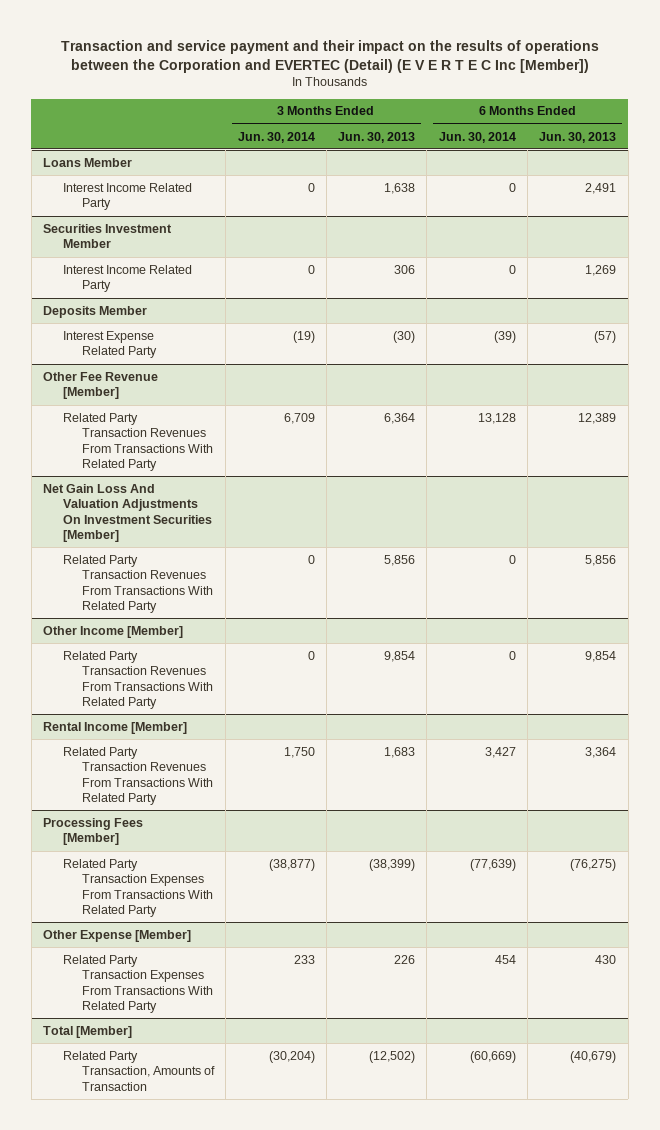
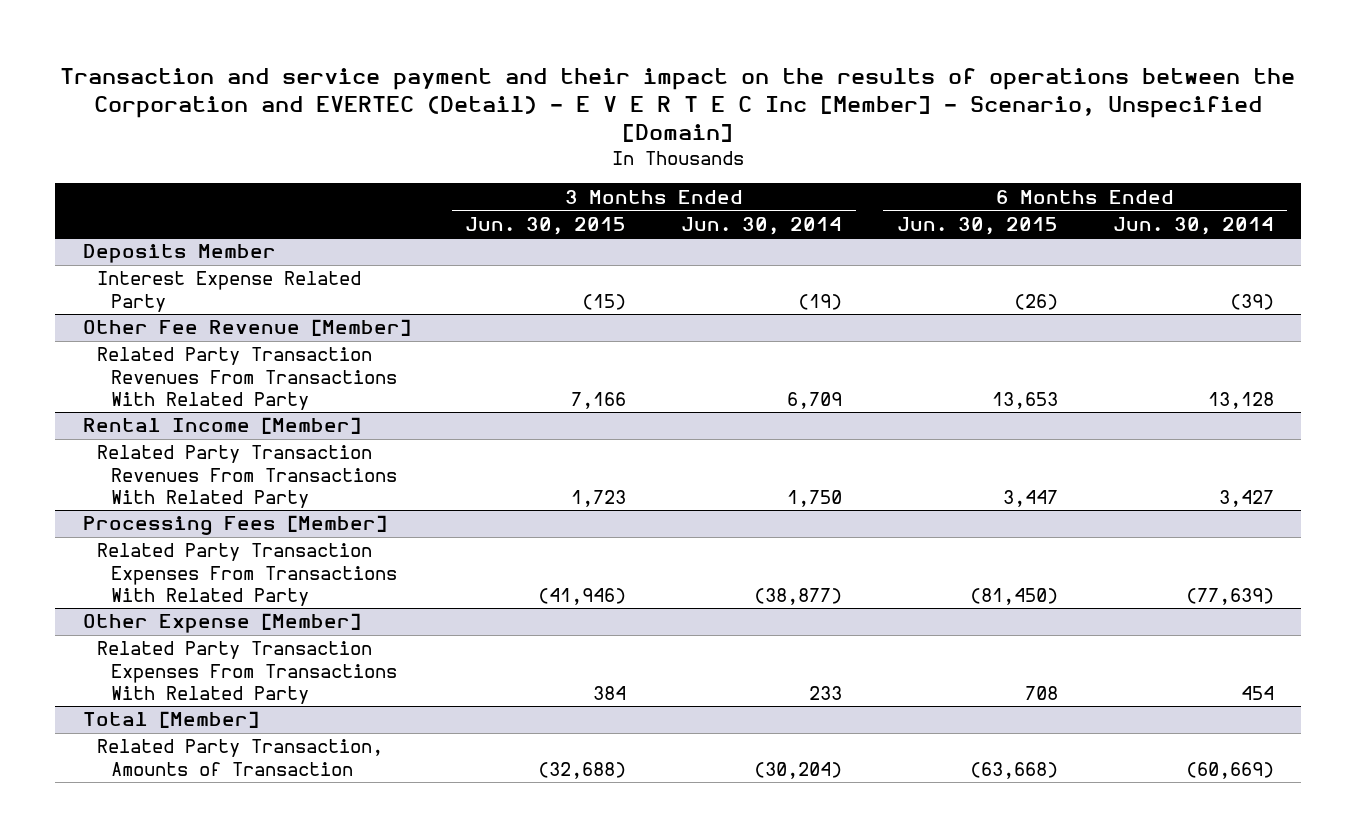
[60,39,599,73] Transaction and service payment and their impact on the results of operations between the Corporation and EVERTEC (Detail) (E V E R T E C Inc [Member]) -> [60,67,1296,143] Transaction and service payment and their impact on the results of operations between the Corporation and EVERTEC (Detail) - E V E R T E C Inc [Member] - Scenario, Unspecified [Domain]
[338,131,416,143] Jun. 30, 2013 -> none
[539,131,617,143] Jun. 30, 2013 -> none
none -> [465,216,627,235] Jun. 30, 2015
none -> [896,216,1058,235] Jun. 30, 2015
[43,157,133,167] Loans Member -> none
[62,182,192,211] Interest Income Related Party -> none
[43,223,173,249] Securities Investment Member -> none
[62,264,192,293] Interest Income Related Party -> none
[43,483,212,542] Net Gain Loss And Valuation Adjustments On Investment Securities [Member] -> none
[62,554,213,613] Related Party Transaction Revenues From Transactions With Related Party -> none
[43,625,184,638] Other Income [Member] -> none
[62,650,213,709] Related Party Transaction Revenues From Transactions With Related Party -> none

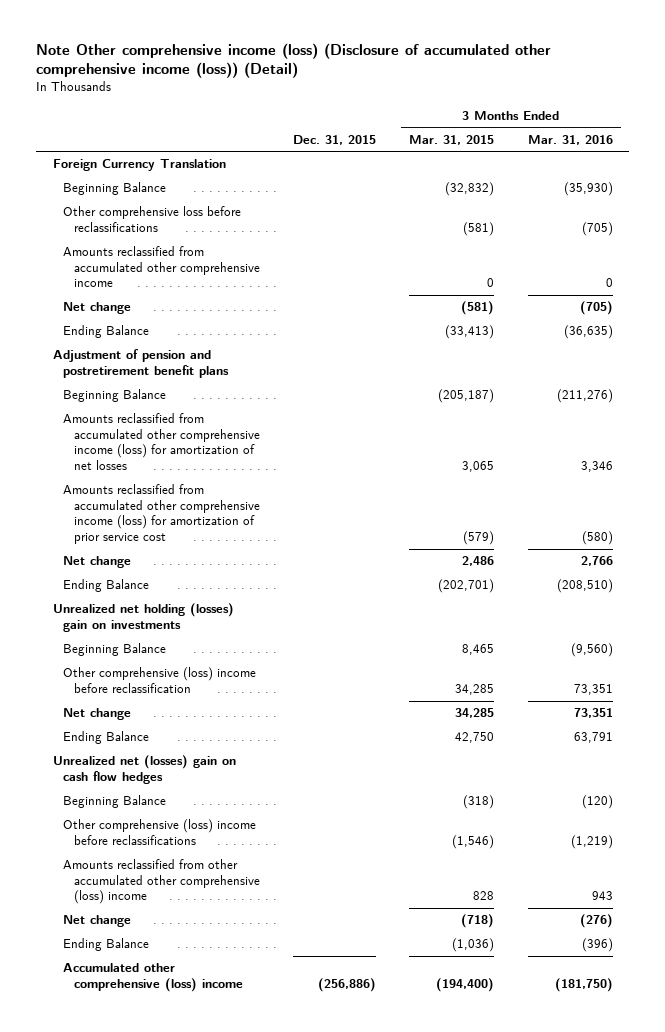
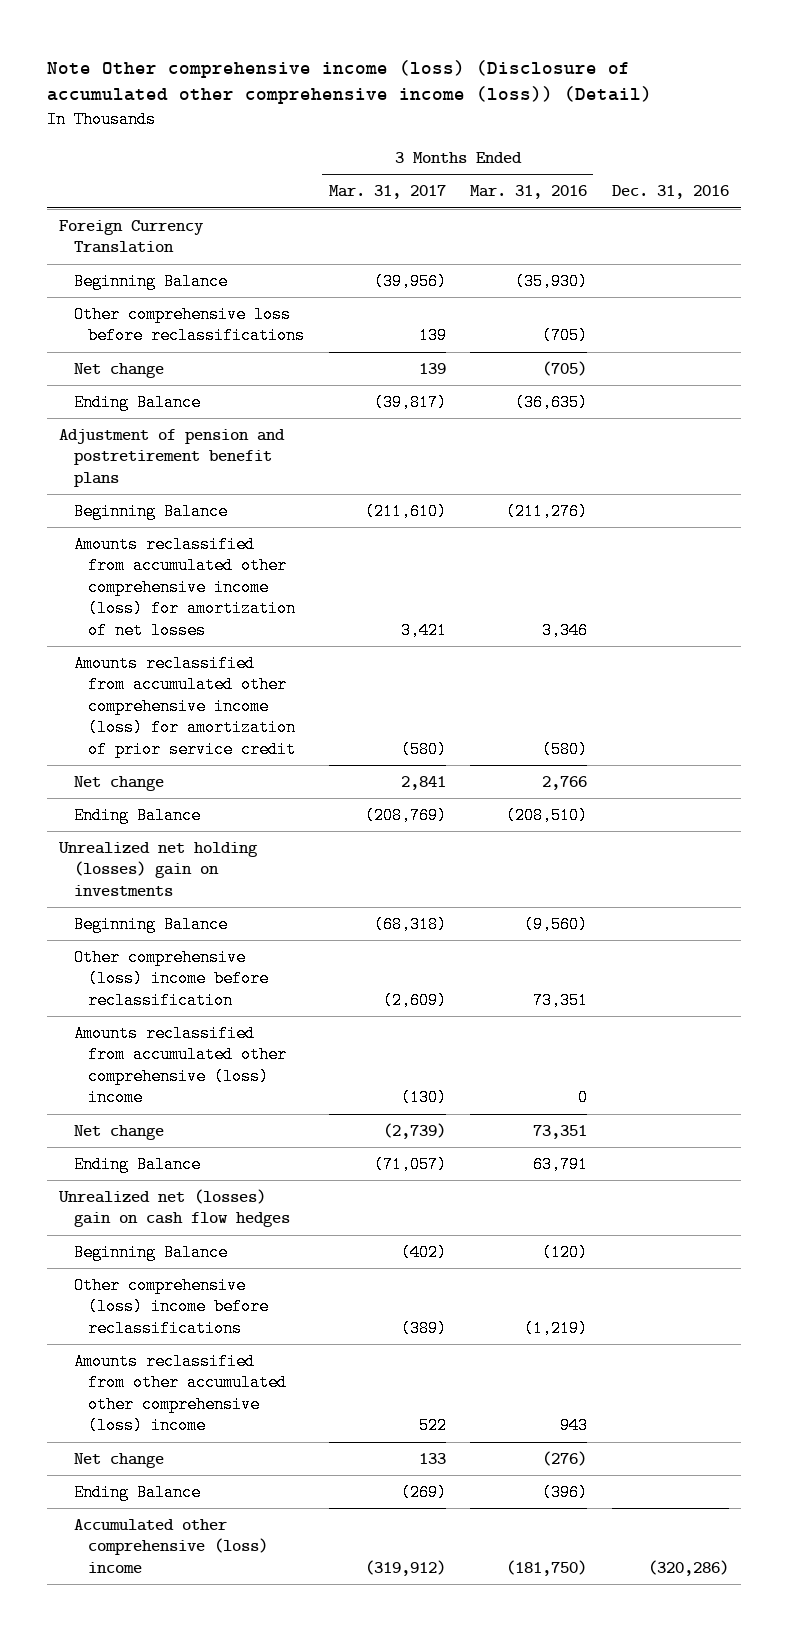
[293,134,377,145] Dec. 31, 2015 -> none
[409,134,495,145] Mar. 31, 2015 -> none
none -> [328,185,446,200] Mar. 31, 2017
none -> [611,185,729,200] Dec. 31, 2016
[63,246,260,288] Amounts reclassified from accumulated other comprehensive income -> none
[63,484,260,545] Amounts reclassified from accumulated other comprehensive income (loss) for amortization of prior service cost -> [73,654,297,758] Amounts reclassified from accumulated other comprehensive income (loss) for amortization of prior service credit
none -> [73,1024,288,1107] Amounts reclassified from accumulated other comprehensive (loss) income

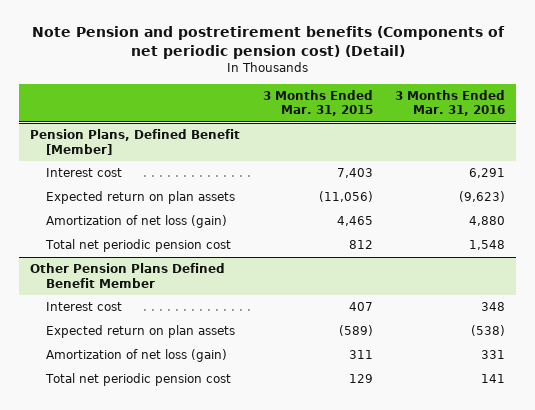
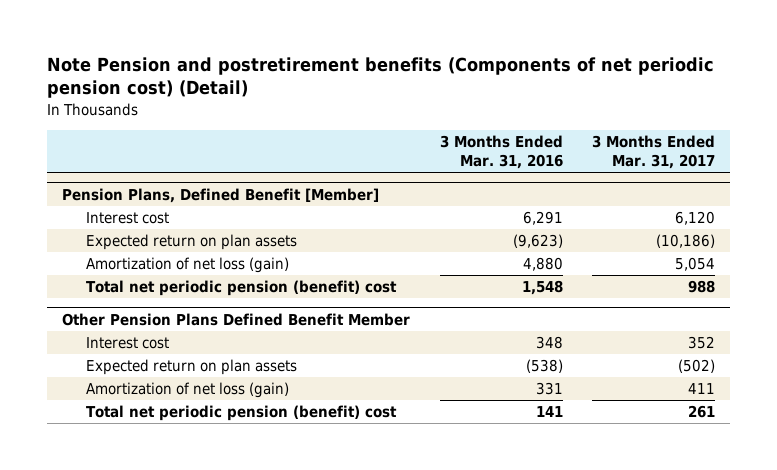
[262,89,373,117] 3 Months Ended Mar. 31, 2015 -> none
none -> [592,134,716,170] 3 Months Ended Mar. 31, 2017
[45,239,232,253] Total net periodic pension cost -> [85,280,397,297] Total net periodic pension (benefit) cost
[45,373,232,387] Total net periodic pension cost -> [85,405,397,422] Total net periodic pension (benefit) cost

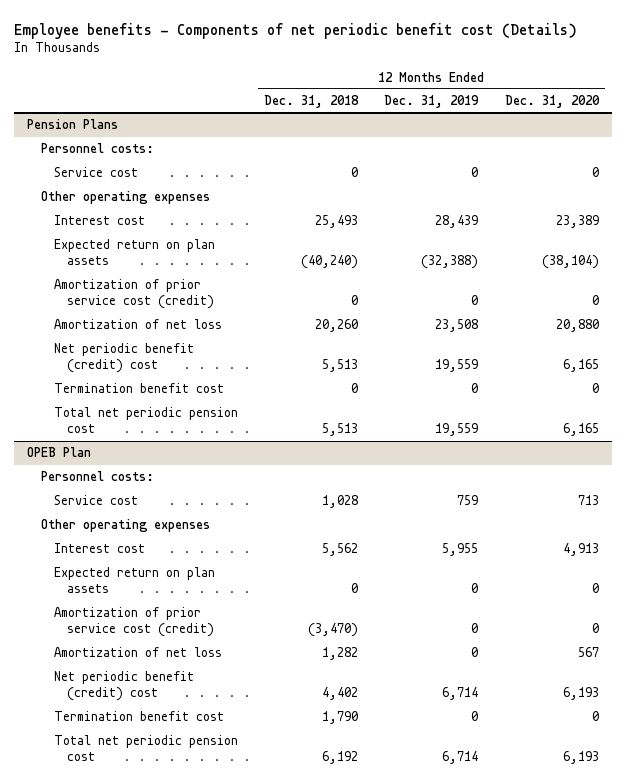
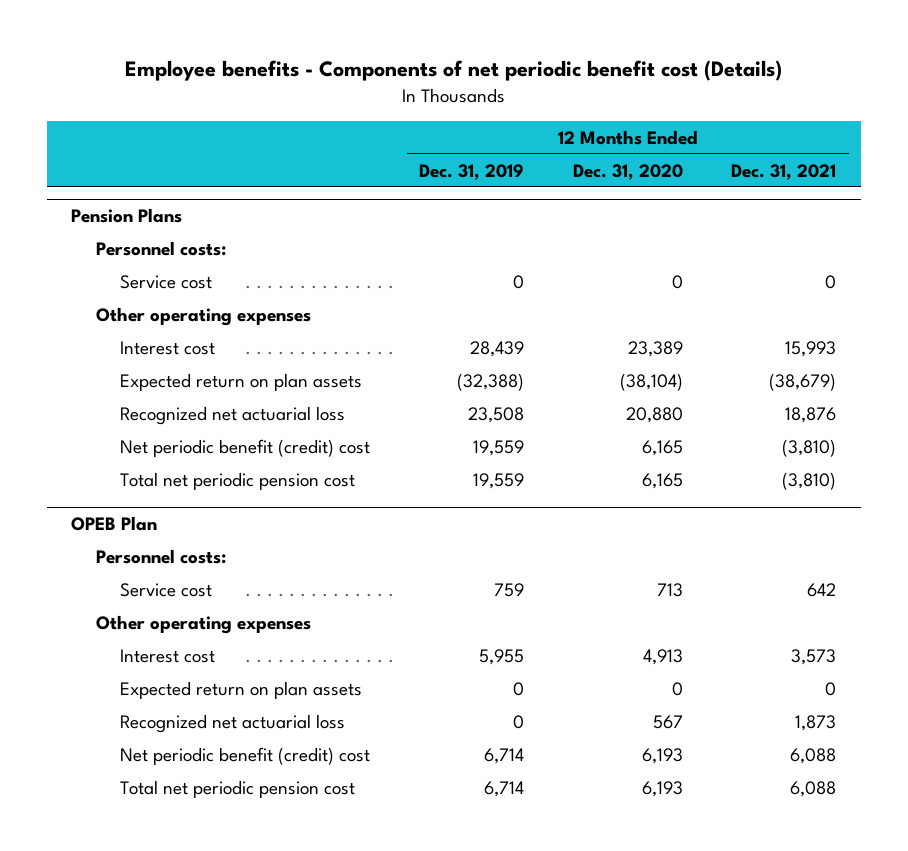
[264,95,360,109] Dec. 31, 2018 -> none
none -> [731,163,837,180] Dec. 31, 2021
[54,279,215,310] Amortization of prior service cost (credit) -> none
[54,319,223,330] Amortization of net loss -> [120,405,346,425] Recognized net actuarial loss
[54,383,225,394] Termination benefit cost -> none
[54,607,215,638] Amortization of prior service cost (credit) -> none
[54,647,223,658] Amortization of net loss -> [120,713,346,733] Recognized net actuarial loss
[54,711,225,722] Termination benefit cost -> none

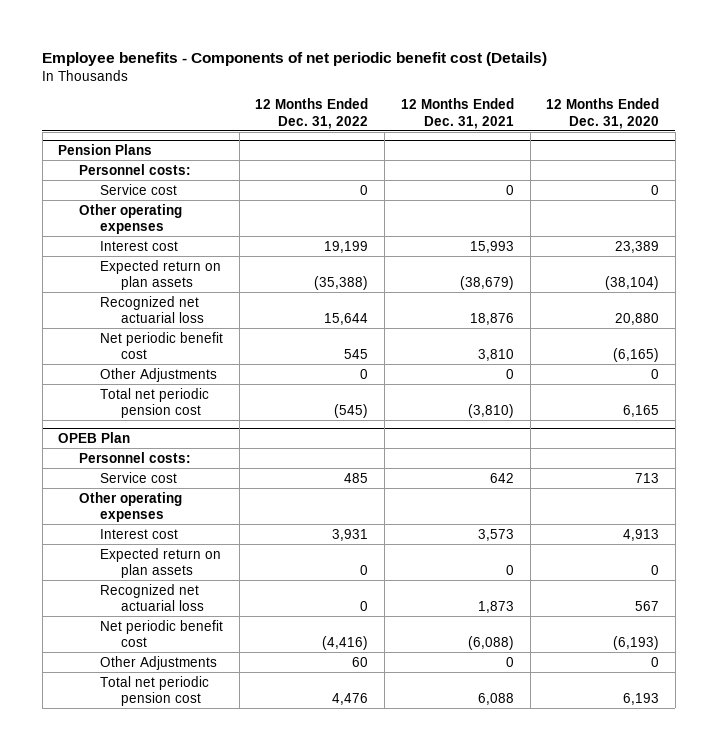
[418,163,524,180] Dec. 31, 2019 -> none
none -> [255,98,369,129] 12 Months Ended Dec. 31, 2022
[120,438,371,457] Net periodic benefit (credit) cost -> [99,331,223,359] Net periodic benefit cost
[641,439,683,456] 6,165 -> [613,347,660,362] (6,165)
[782,438,837,457] (3,810) -> [477,348,514,361] 3,810
none -> [99,367,217,382] Other Adjustments
[120,746,371,765] Net periodic benefit (credit) cost -> [99,619,223,647] Net periodic benefit cost
[641,747,683,764] 6,193 -> [613,635,660,650] (6,193)
[790,747,837,764] 6,088 -> [467,635,514,650] (6,088)
none -> [99,655,217,670] Other Adjustments

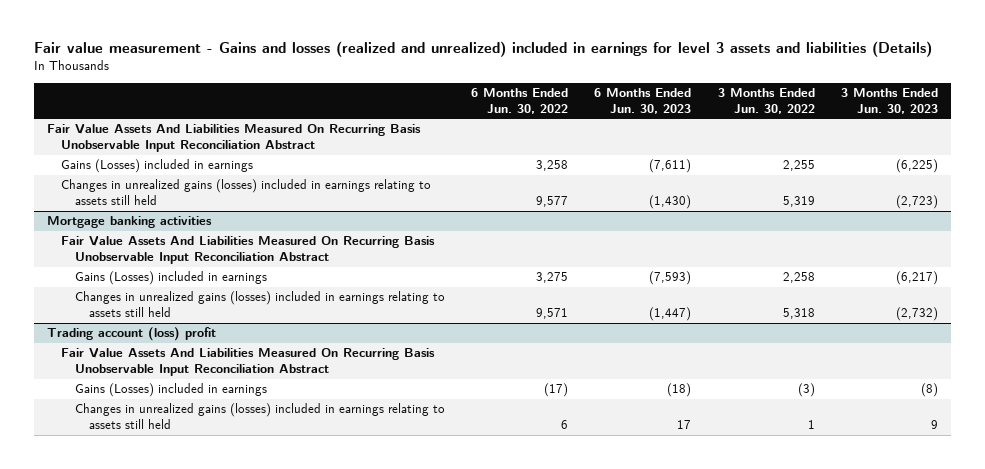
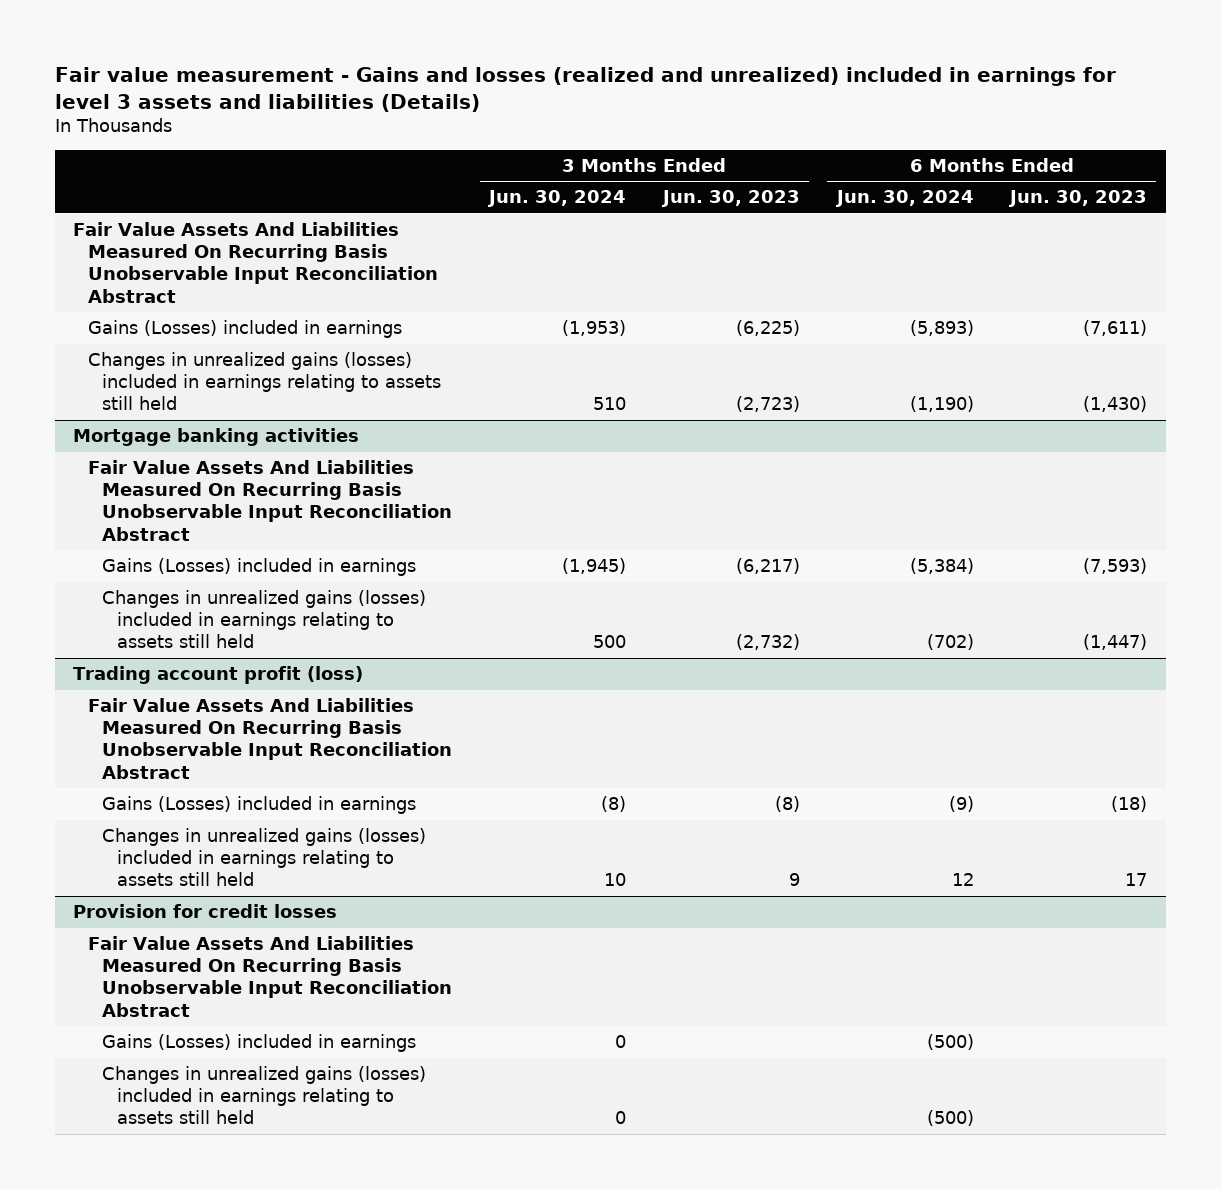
[470,88,568,114] 6 Months Ended Jun. 30, 2022 -> none
[717,88,815,114] 3 Months Ended Jun. 30, 2022 -> none
none -> [487,190,627,208] Jun. 30, 2024
none -> [834,190,974,208] Jun. 30, 2024
[46,327,216,342] Trading account (loss) profit -> [73,666,364,685] Trading account profit (loss)
none -> [73,904,338,919] Provision for credit losses
none -> [87,936,453,1017] Fair Value Assets And Liabilities Measured On Recurring Basis Unobservable Input Reconciliation Abstract
none -> [102,1034,417,1053] Gains (Losses) included in earnings
none -> [102,1066,427,1125] Changes in unrealized gains (losses) included in earnings relating to assets still held

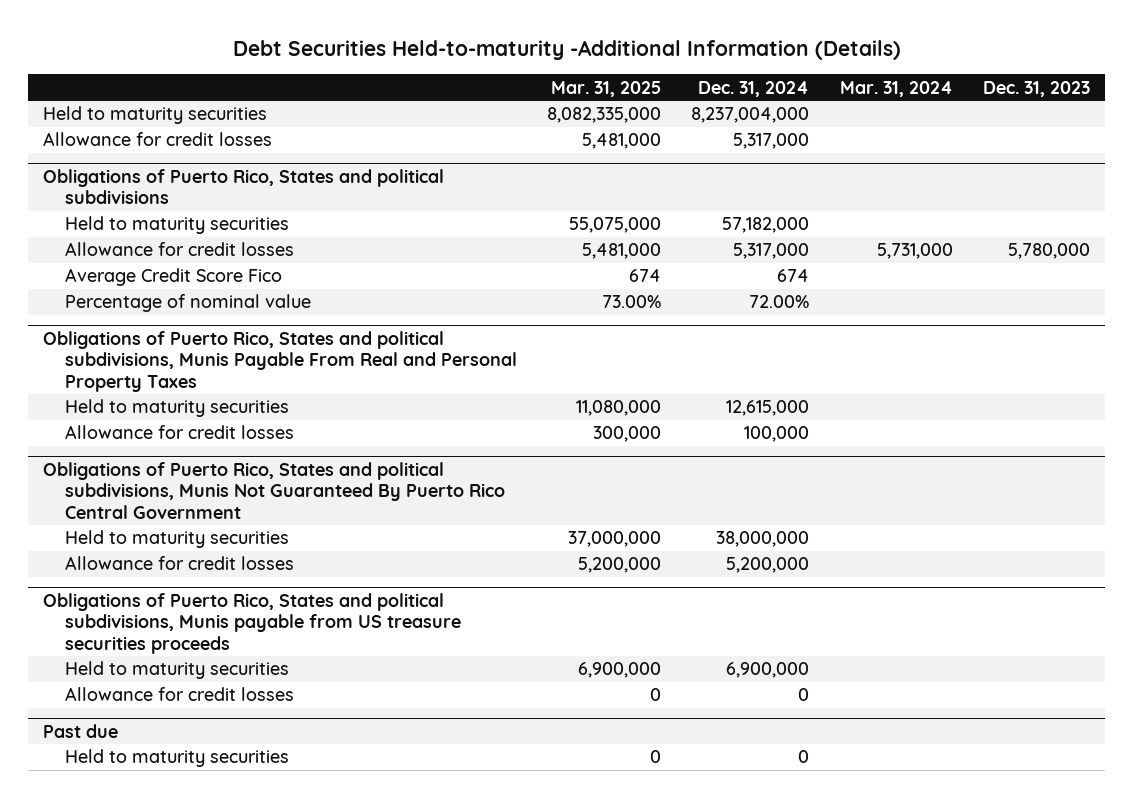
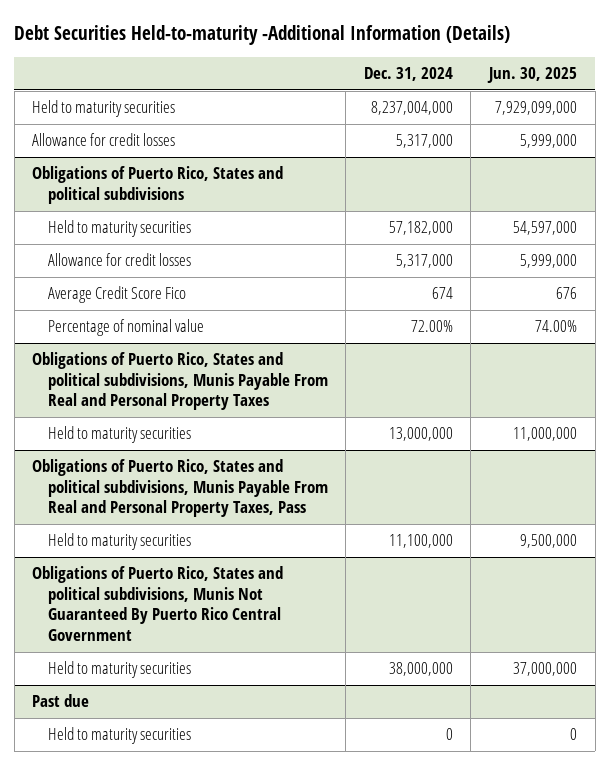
[551,80,662,97] Mar. 31, 2025 -> none
[839,80,953,97] Mar. 31, 2024 -> none
[983,80,1091,97] Dec. 31, 2023 -> none
none -> [487,67,578,84] Jun. 30, 2025
[64,425,294,440] Allowance for credit losses -> none
[726,400,810,417] 12,615,000 -> [388,427,453,442] 13,000,000
none -> [32,459,328,518] Obligations of Puerto Rico, States and political subdivisions, Munis Payable From Real and Personal Property Taxes, Pass
none -> [47,533,191,551] Held to maturity securities
[64,556,294,571] Allowance for credit losses -> none
[43,593,461,654] Obligations of Puerto Rico, States and political subdivisions, Munis payable from US treasure securities proceeds -> none
[64,661,289,680] Held to maturity securities -> none
[64,687,294,702] Allowance for credit losses -> none

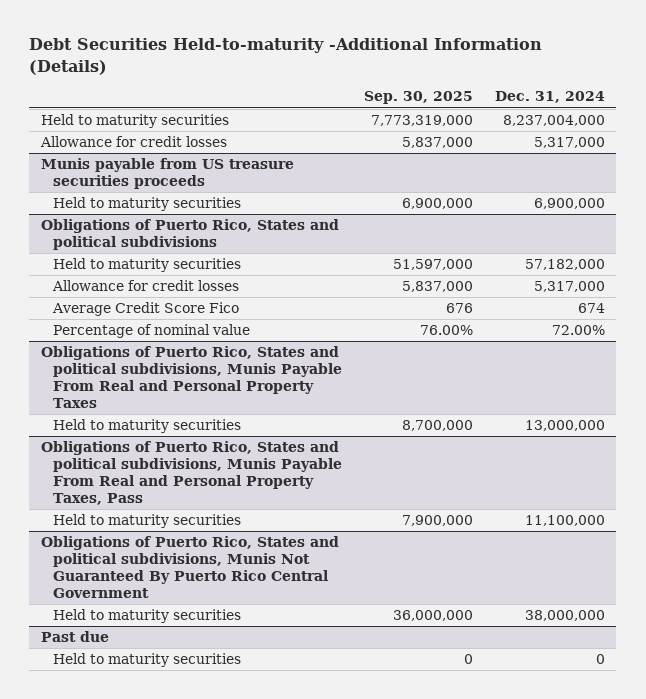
[487,67,578,84] Jun. 30, 2025 -> none
none -> [363,91,473,105] Sep. 30, 2025
none -> [40,158,294,189] Munis payable from US treasure securities proceeds
none -> [52,197,241,212] Held to maturity securities

